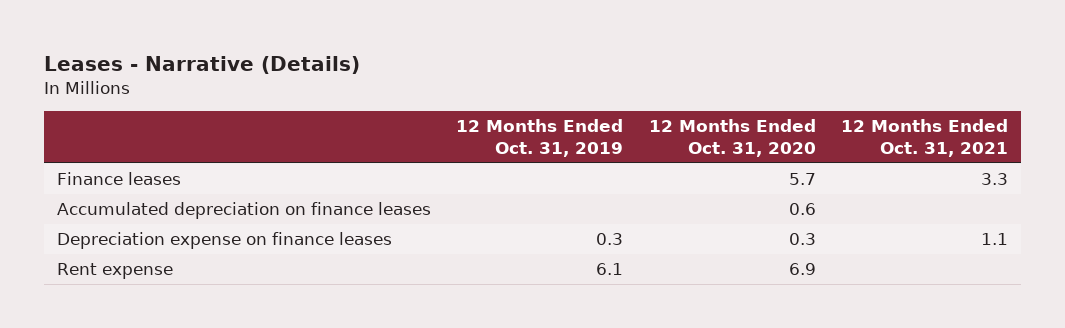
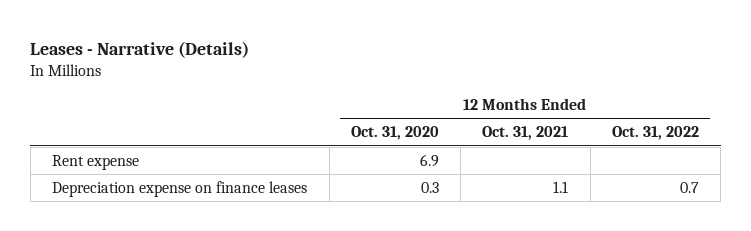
[456,119,624,157] 12 Months Ended Oct. 31, 2019 -> none
none -> [611,126,699,141] Oct. 31, 2022
[56,172,181,186] Finance leases -> none
[56,202,431,220] Accumulated depreciation on finance leases -> none
[56,232,392,250] Depreciation expense on finance leases -> [52,180,308,197] Depreciation expense on finance leases

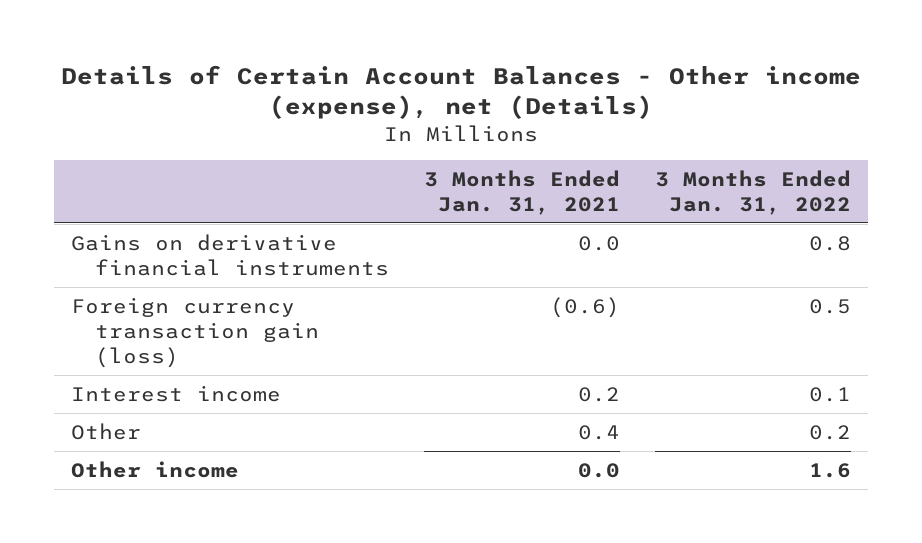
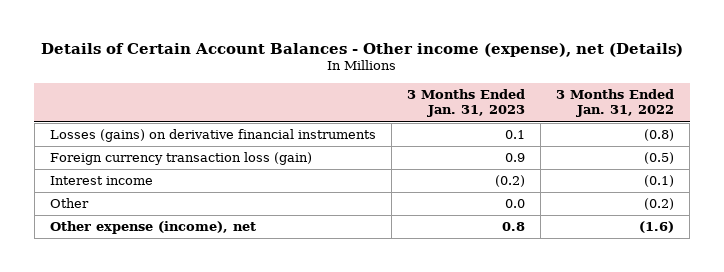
[423,169,620,215] 3 Months Ended Jan. 31, 2021 -> none
none -> [406,89,525,118] 3 Months Ended Jan. 31, 2023
[71,233,389,276] Gains on derivative financial instruments -> [49,129,376,143] Losses (gains) on derivative financial instruments
[808,235,851,251] 0.8 -> [644,129,675,142] (0.8)
[71,296,319,368] Foreign currency transaction gain (loss) -> [49,152,312,166] Foreign currency transaction loss (gain)
[808,298,851,314] 0.5 -> [644,152,675,165] (0.5)
[808,386,851,402] 0.1 -> [644,175,675,188] (0.1)
[808,424,851,440] 0.2 -> [644,198,675,211] (0.2)
[71,460,240,478] Other income -> [49,221,256,235] Other expense (income), net
[808,462,851,478] 1.6 -> [639,221,675,234] (1.6)

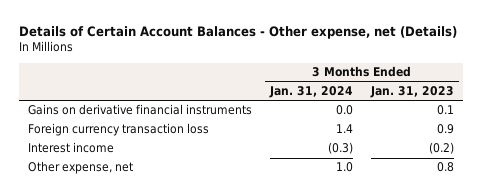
[40,42,683,57] Details of Certain Account Balances - Other income (expense), net (Details) -> [18,26,457,40] Details of Certain Account Balances - Other expense, net (Details)
[556,89,675,118] 3 Months Ended Jan. 31, 2022 -> none
none -> [268,85,353,98] Jan. 31, 2024
[49,129,376,143] Losses (gains) on derivative financial instruments -> [27,104,252,116] Gains on derivative financial instruments
[49,152,312,166] Foreign currency transaction loss (gain) -> [27,123,209,137] Foreign currency transaction loss
[49,198,89,209] Other -> none
[49,221,256,235] Other expense (income), net -> [27,161,133,175] Other expense, net

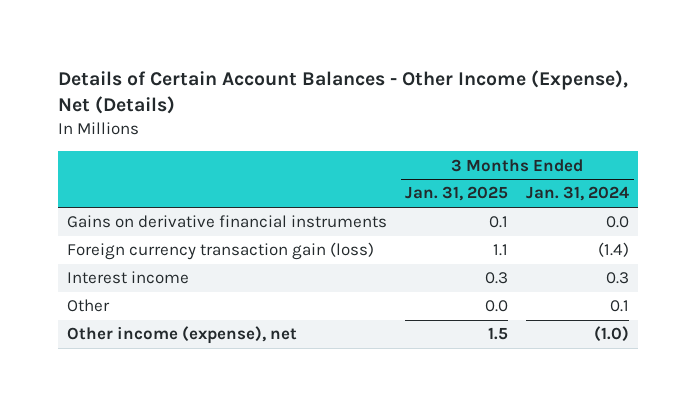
[18,26,457,40] Details of Certain Account Balances - Other expense, net (Details) -> [58,69,629,115] Details of Certain Account Balances - Other Income (Expense), Net (Details)
[370,85,455,98] Jan. 31, 2023 -> none
none -> [405,186,509,202] Jan. 31, 2025
[27,123,209,137] Foreign currency transaction loss -> [67,242,375,261] Foreign currency transaction gain (loss)
[335,124,353,134] 1.4 -> [598,242,630,258] (1.4)
[327,142,353,155] (0.3) -> [606,272,630,285] 0.3
none -> [67,299,111,313] Other
[27,161,133,175] Other expense, net -> [67,326,298,345] Other income (expense), net
[335,162,353,173] 1.0 -> [594,326,630,343] (1.0)

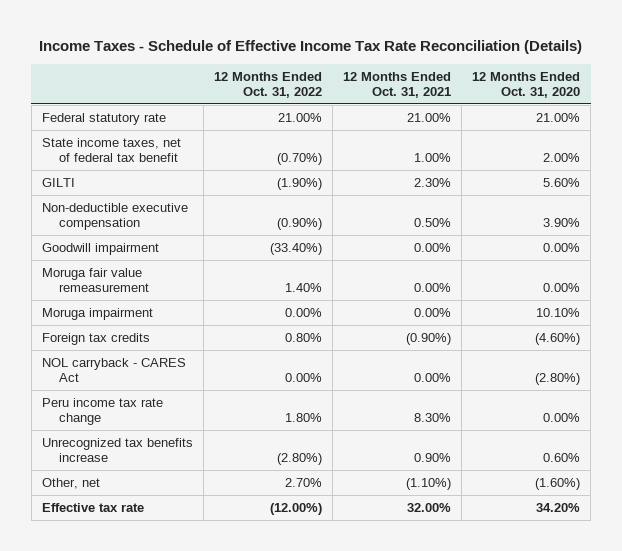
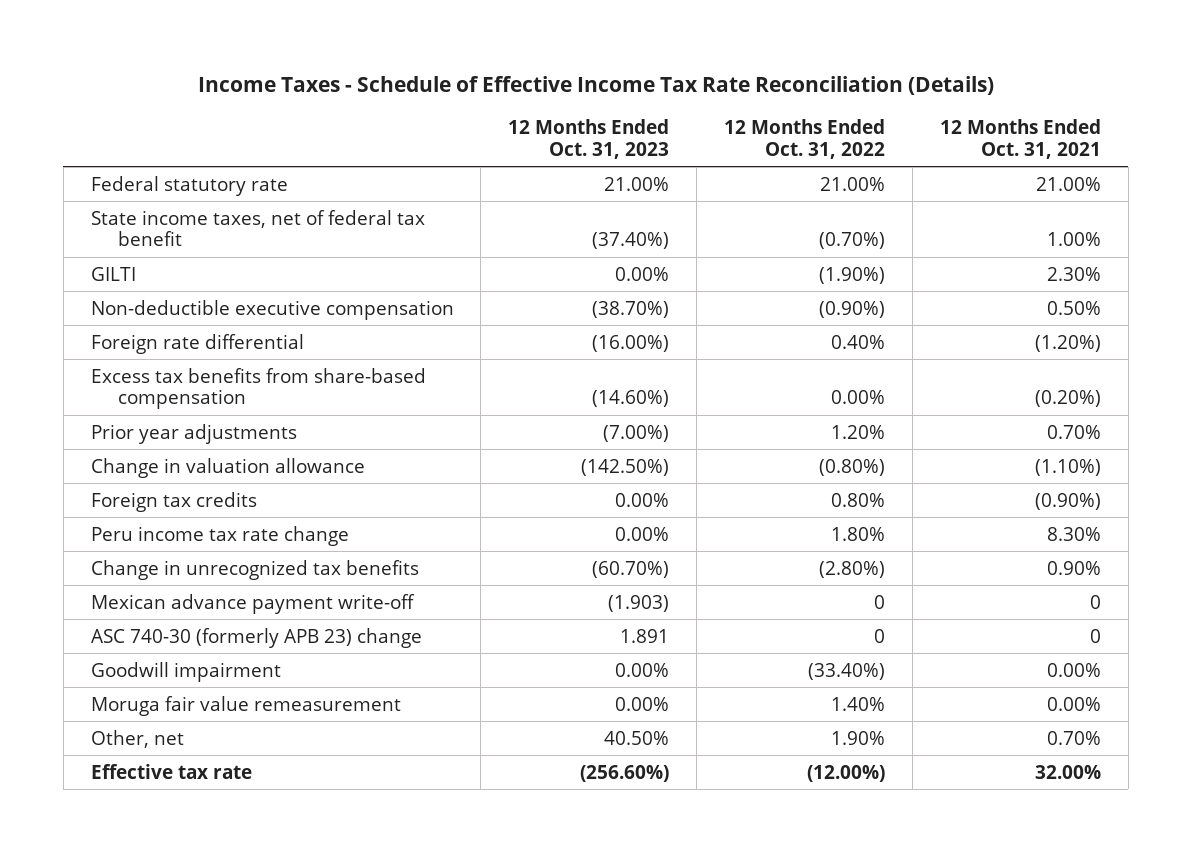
[472,71,581,98] 12 Months Ended Oct. 31, 2020 -> none
none -> [508,119,670,159] 12 Months Ended Oct. 31, 2023
[41,307,153,320] Moruga impairment -> none
none -> [90,333,304,354] Foreign rate differential
none -> [90,367,426,410] Excess tax benefits from share-based compensation
none -> [90,423,297,444] Prior year adjustments
none -> [90,457,365,478] Change in valuation allowance
[41,357,186,382] NOL carryback - CARES Act -> none
[41,437,193,462] Unrecognized tax benefits increase -> [90,559,419,580] Change in unrecognized tax benefits
none -> [90,593,415,614] Mexican advance payment write-off
none -> [90,627,422,648] ASC 740-30 (formerly APB 23) change
[41,242,159,255] Goodwill impairment -> [90,661,281,682] Goodwill impairment
[41,267,150,292] Moruga fair value remeasurement -> [90,695,401,716] Moruga fair value remeasurement
[284,477,322,487] 2.70% -> [831,730,886,745] 1.90%
[406,477,452,490] (1.10%) -> [1046,730,1101,745] 0.70%

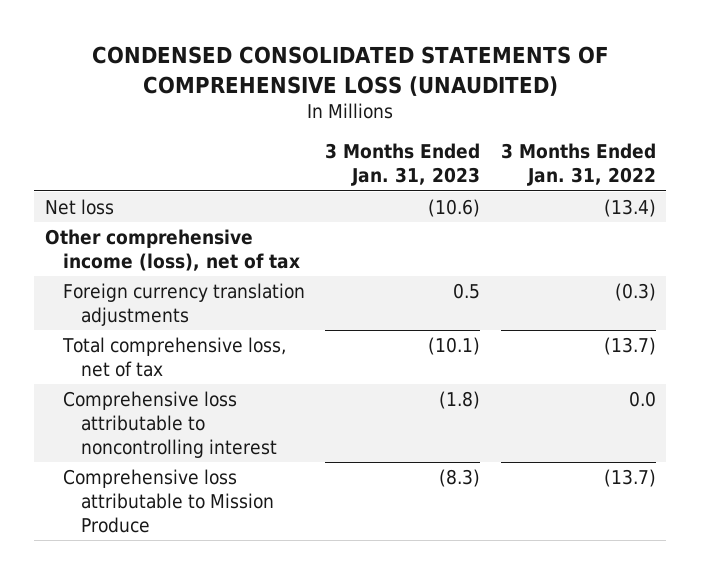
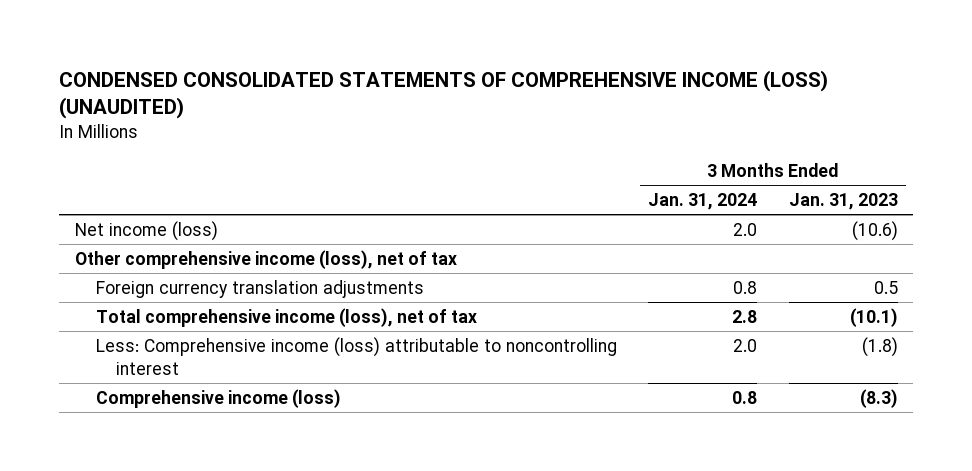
[92,46,610,96] CONDENSED CONSOLIDATED STATEMENTS OF COMPREHENSIVE LOSS (UNAUDITED) -> [58,69,828,120] CONDENSED CONSOLIDATED STATEMENTS OF COMPREHENSIVE INCOME (LOSS) (UNAUDITED)
[500,143,656,187] 3 Months Ended Jan. 31, 2022 -> none
none -> [648,193,758,211] Jan. 31, 2024
[44,198,114,215] Net loss -> [74,220,218,241] Net income (loss)
[61,336,286,377] Total comprehensive loss, net of tax -> [95,307,477,327] Total comprehensive income (loss), net of tax
[62,390,277,459] Comprehensive loss attributable to noncontrolling interest -> [95,336,617,375] Less: Comprehensive income (loss) attributable to noncontrolling interest
[62,468,274,534] Comprehensive loss attributable to Mission Produce -> [95,388,341,408] Comprehensive income (loss)

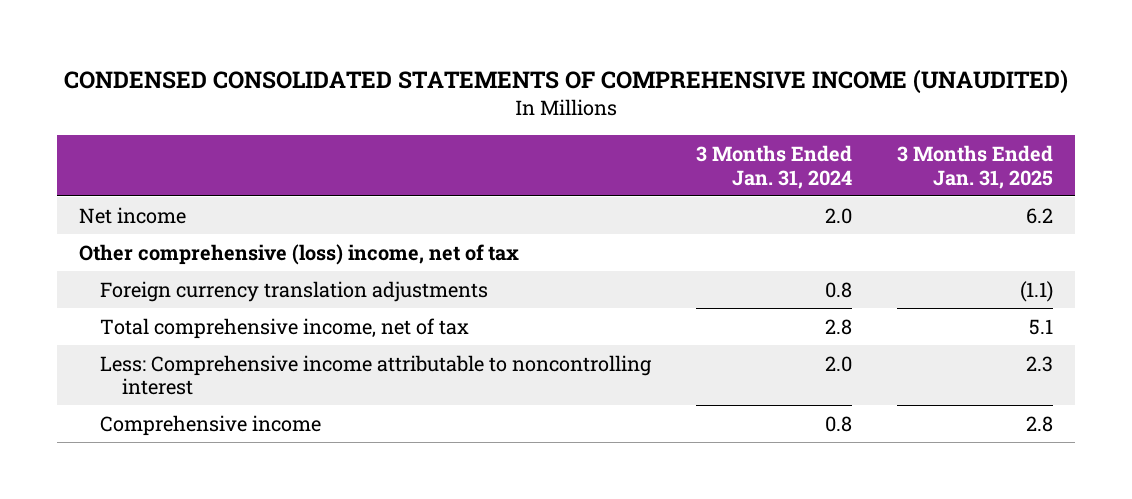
[58,69,828,120] CONDENSED CONSOLIDATED STATEMENTS OF COMPREHENSIVE INCOME (LOSS) (UNAUDITED) -> [63,68,1068,94] CONDENSED CONSOLIDATED STATEMENTS OF COMPREHENSIVE INCOME (UNAUDITED)
[788,193,898,211] Jan. 31, 2023 -> none
none -> [896,144,1053,189] 3 Months Ended Jan. 31, 2025
[74,220,218,241] Net income (loss) -> [78,206,186,224] Net income
[74,249,457,269] Other comprehensive income (loss), net of tax -> [78,243,519,265] Other comprehensive (loss) income, net of tax
[95,307,477,327] Total comprehensive income (loss), net of tax -> [100,317,470,339] Total comprehensive income, net of tax
[95,336,617,375] Less: Comprehensive income (loss) attributable to noncontrolling interest -> [100,354,653,396] Less: Comprehensive income attributable to noncontrolling interest
[95,388,341,408] Comprehensive income (loss) -> [100,414,322,436] Comprehensive income

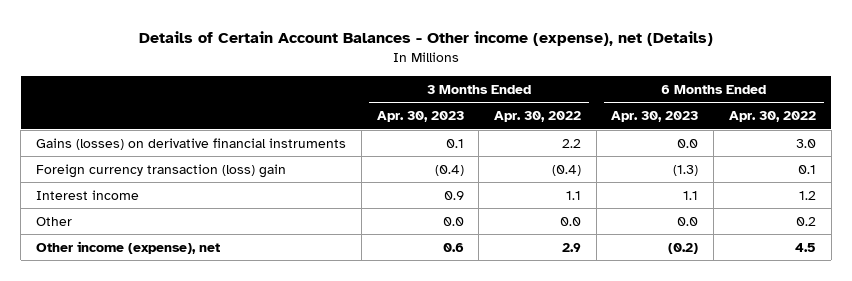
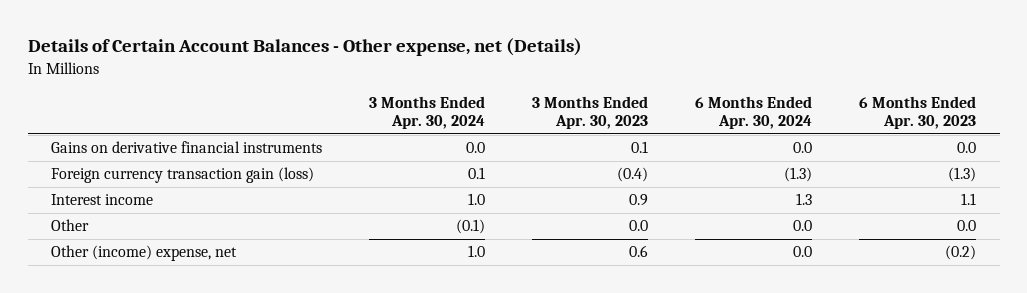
[139,30,714,46] Details of Certain Account Balances - Other income (expense), net (Details) -> [27,38,582,57] Details of Certain Account Balances - Other expense, net (Details)
[494,111,582,123] Apr. 30, 2022 -> none
[728,111,816,123] Apr. 30, 2022 -> none
none -> [369,95,486,130] 3 Months Ended Apr. 30, 2024
none -> [695,95,813,130] 6 Months Ended Apr. 30, 2024
[36,138,347,151] Gains (losses) on derivative financial instruments -> [51,141,323,154] Gains on derivative financial instruments
[36,164,287,179] Foreign currency transaction (loss) gain -> [51,167,315,184] Foreign currency transaction gain (loss)
[36,241,221,255] Other income (expense), net -> [51,245,238,262] Other (income) expense, net

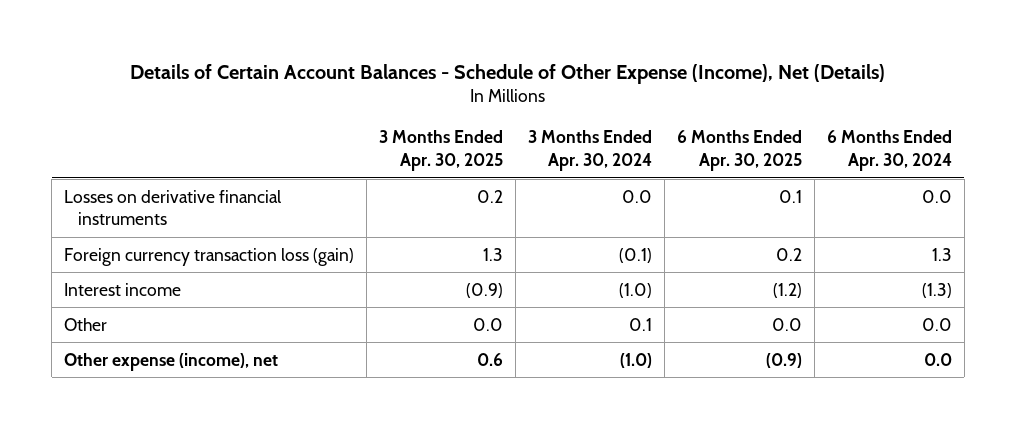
[27,38,582,57] Details of Certain Account Balances - Other expense, net (Details) -> [129,63,885,84] Details of Certain Account Balances - Schedule of Other Expense (Income), Net (Details)
[532,95,649,130] 3 Months Ended Apr. 30, 2023 -> none
[859,95,977,130] 6 Months Ended Apr. 30, 2023 -> none
none -> [378,130,503,172] 3 Months Ended Apr. 30, 2025
none -> [676,130,802,172] 6 Months Ended Apr. 30, 2025
[51,141,323,154] Gains on derivative financial instruments -> [64,189,282,226] Losses on derivative financial instruments
[51,167,315,184] Foreign currency transaction gain (loss) -> [64,247,355,266] Foreign currency transaction loss (gain)
[468,167,486,180] 0.1 -> [618,247,652,263] (0.1)
[784,167,813,183] (1.3) -> [931,247,952,261] 1.3
[468,193,486,206] 1.0 -> [618,282,652,298] (1.0)
[796,193,813,206] 1.3 -> [921,282,952,298] (1.3)
[456,219,486,235] (0.1) -> [628,317,652,331] 0.1
[51,245,238,262] Other (income) expense, net -> [64,352,279,371] Other expense (income), net
[468,245,486,258] 1.0 -> [619,352,652,368] (1.0)

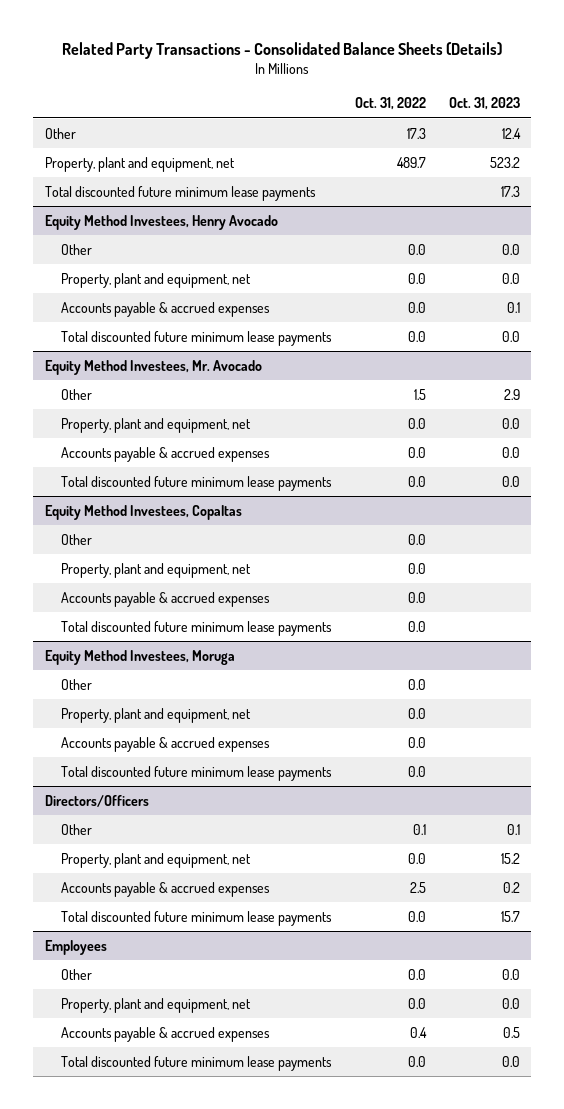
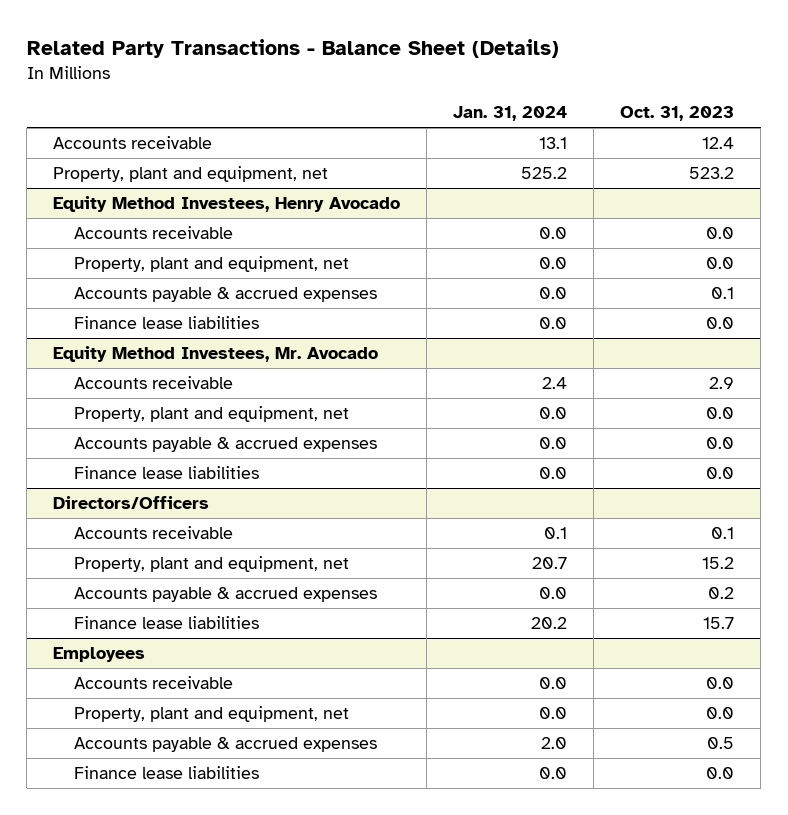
[62,42,503,60] Related Party Transactions - Consolidated Balance Sheets (Details) -> [26,38,559,58] Related Party Transactions - Balance Sheet (Details)
[354,97,426,111] Oct. 31, 2022 -> none
none -> [453,106,568,122] Jan. 31, 2024
[44,127,76,139] Other -> [53,136,213,150] Accounts receivable
[44,185,316,201] Total discounted future minimum lease payments -> none
[61,243,93,255] Other -> [73,226,233,240] Accounts receivable
[61,330,333,346] Total discounted future minimum lease payments -> [73,316,259,330] Finance lease liabilities
[61,388,93,400] Other -> [73,376,233,390] Accounts receivable
[44,504,242,520] Equity Method Investees, Copaltas -> none
[61,533,93,545] Other -> none
[61,562,252,578] Property, plant and equipment, net -> none
[61,591,271,607] Accounts payable & accrued expenses -> none
[61,620,333,636] Total discounted future minimum lease payments -> none
[44,649,235,665] Equity Method Investees, Moruga -> none
[61,678,93,690] Other -> none
[61,707,252,723] Property, plant and equipment, net -> none
[61,736,271,752] Accounts payable & accrued expenses -> none
[61,765,333,781] Total discounted future minimum lease payments -> none
[61,475,333,491] Total discounted future minimum lease payments -> [73,466,259,480] Finance lease liabilities
[61,823,93,835] Other -> [73,526,233,540] Accounts receivable
[61,910,333,926] Total discounted future minimum lease payments -> [73,616,259,630] Finance lease liabilities
[61,968,93,980] Other -> [73,676,233,690] Accounts receivable
[61,1055,333,1071] Total discounted future minimum lease payments -> [73,766,259,780] Finance lease liabilities

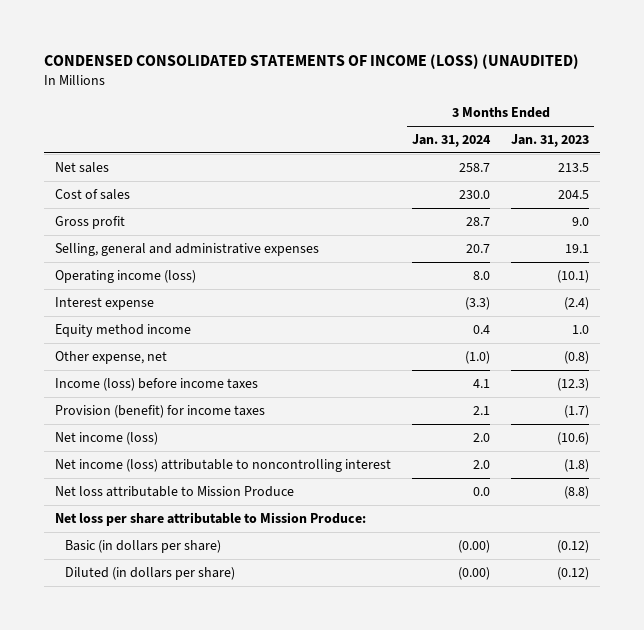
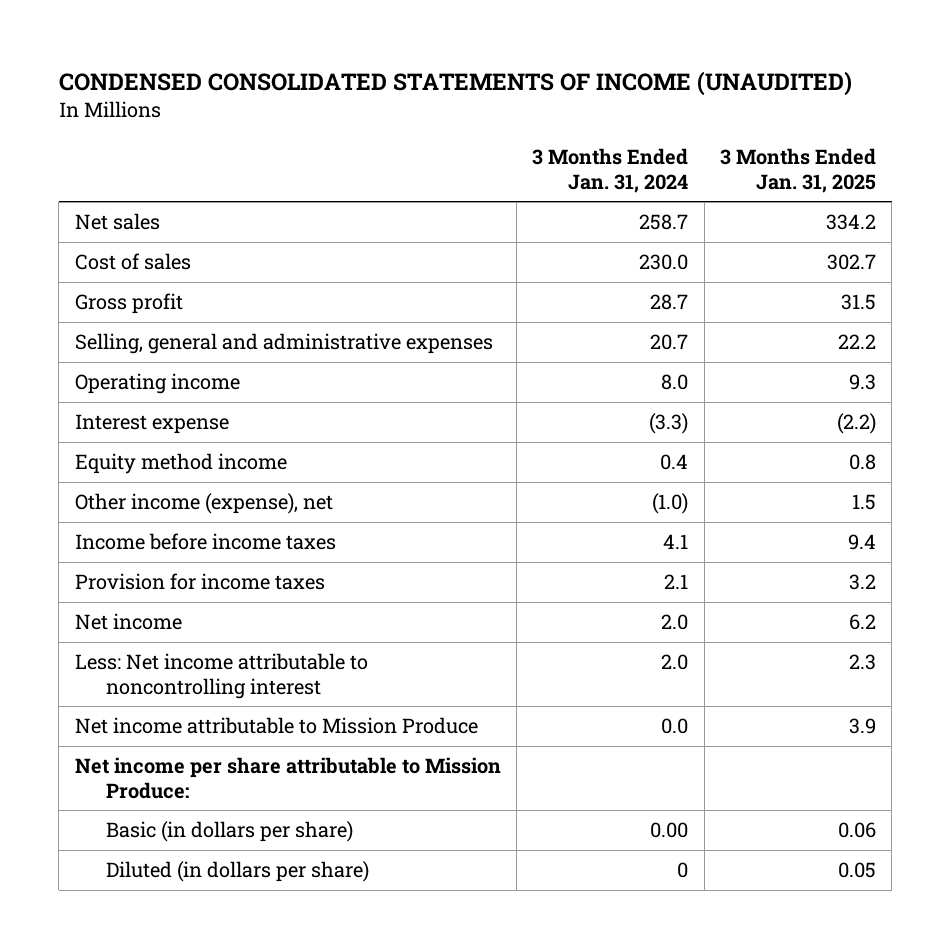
[44,54,580,70] CONDENSED CONSOLIDATED STATEMENTS OF INCOME (LOSS) (UNAUDITED) -> [58,70,852,96] CONDENSED CONSOLIDATED STATEMENTS OF INCOME (UNAUDITED)
[511,134,590,148] Jan. 31, 2023 -> none
none -> [719,148,876,193] 3 Months Ended Jan. 31, 2025
[54,270,196,284] Operating income (loss) -> [74,373,240,395] Operating income
[54,351,167,365] Other expense, net -> [74,493,333,515] Other income (expense), net
[54,378,258,392] Income (loss) before income taxes -> [74,533,336,551] Income before income taxes
[54,405,265,419] Provision (benefit) for income taxes -> [74,573,325,591] Provision for income taxes
[54,432,158,446] Net income (loss) -> [74,613,182,631] Net income
[54,459,391,473] Net income (loss) attributable to noncontrolling interest -> [74,653,368,699] Less: Net income attributable to noncontrolling interest
[54,486,294,498] Net loss attributable to Mission Produce -> [74,717,478,735] Net income attributable to Mission Produce
[54,512,366,527] Net loss per share attributable to Mission Produce: -> [74,757,501,799] Net income per share attributable to Mission Produce:
[457,540,490,554] (0.00) -> [650,822,689,839] 0.00
[457,567,490,581] (0.00) -> [677,862,689,879] 0

